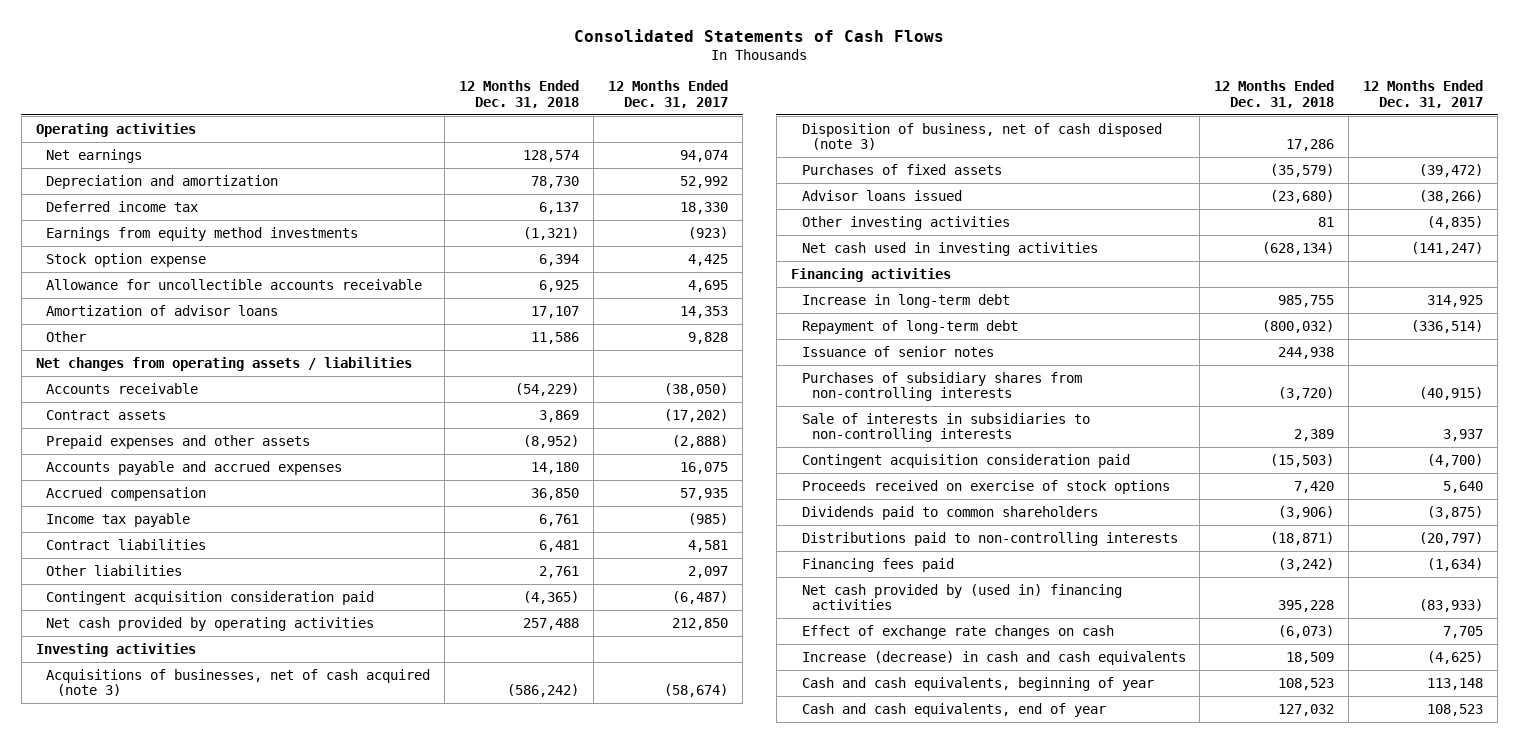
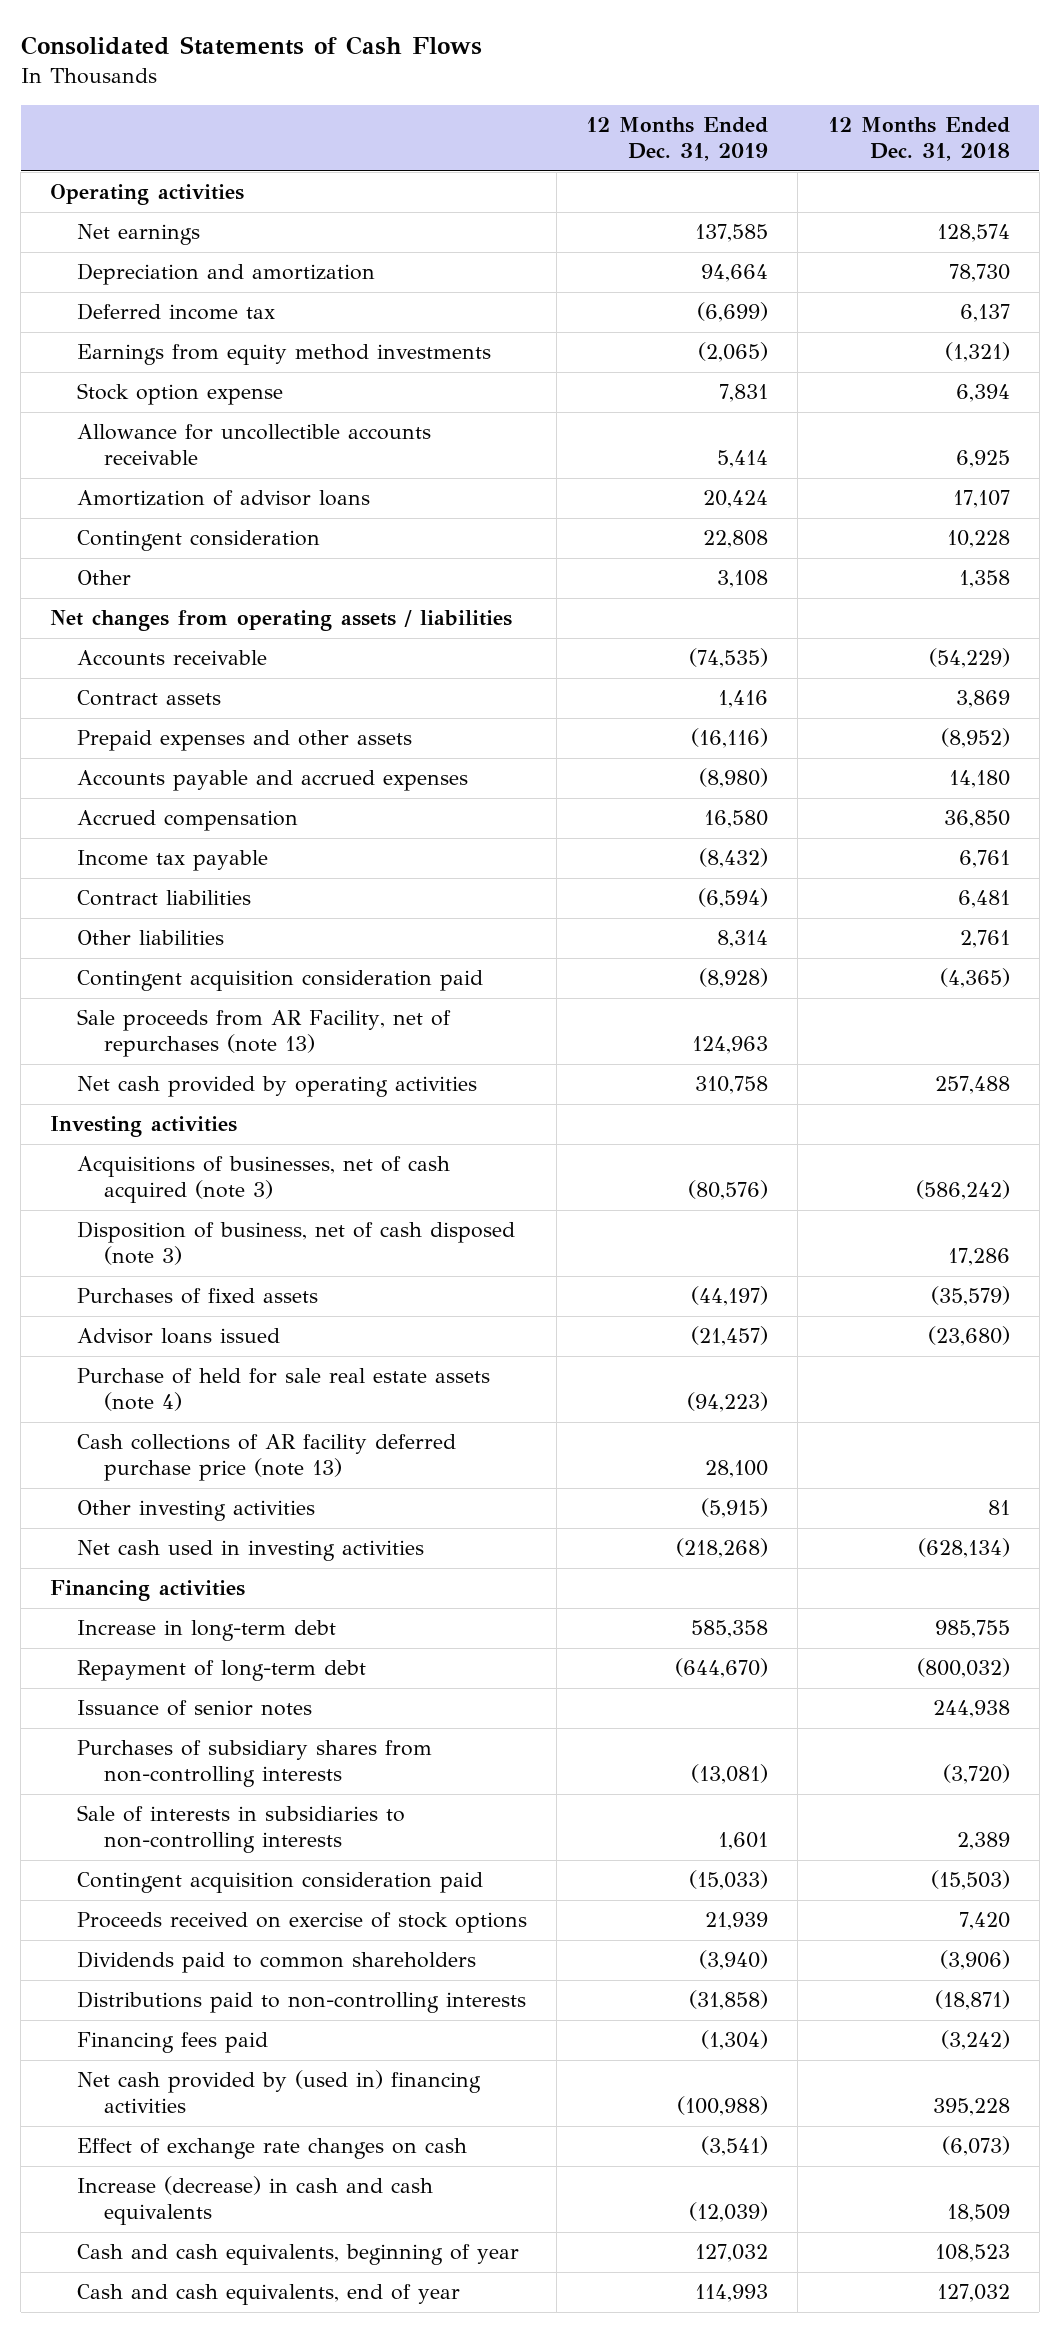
[608,80,729,108] 12 Months Ended Dec. 31, 2017 -> none
none -> [586,117,769,162] 12 Months Ended Dec. 31, 2019
none -> [77,530,321,552] Contingent consideration
[531,331,580,344] 11,586 -> [958,570,1010,589] 1,358
none -> [77,1009,452,1058] Sale proceeds from AR Facility, net of repurchases (note 13)
none -> [77,1368,491,1412] Purchase of held for sale real estate assets (note 4)
none -> [77,1434,457,1482] Cash collections of AR facility deferred purchase price (note 13)

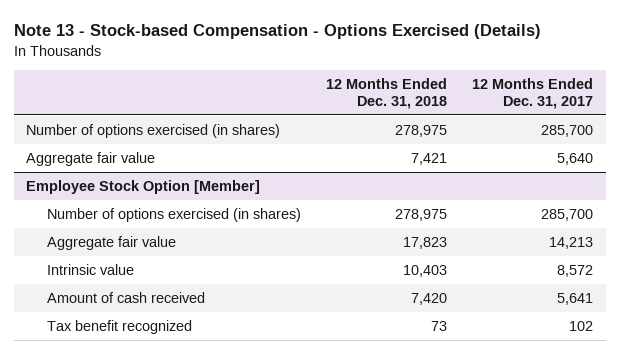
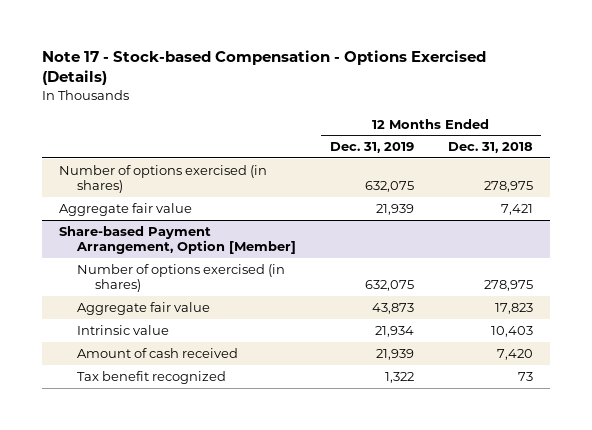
[13,24,541,40] Note 13 - Stock-based Compensation - Options Exercised (Details) -> [42,50,487,86] Note 17 - Stock-based Compensation - Options Exercised (Details)
[472,78,594,110] 12 Months Ended Dec. 31, 2017 -> none
none -> [329,142,414,154] Dec. 31, 2019
[26,179,261,194] Employee Stock Option [Member] -> [59,225,297,254] Share-based Payment Arrangement, Option [Member]

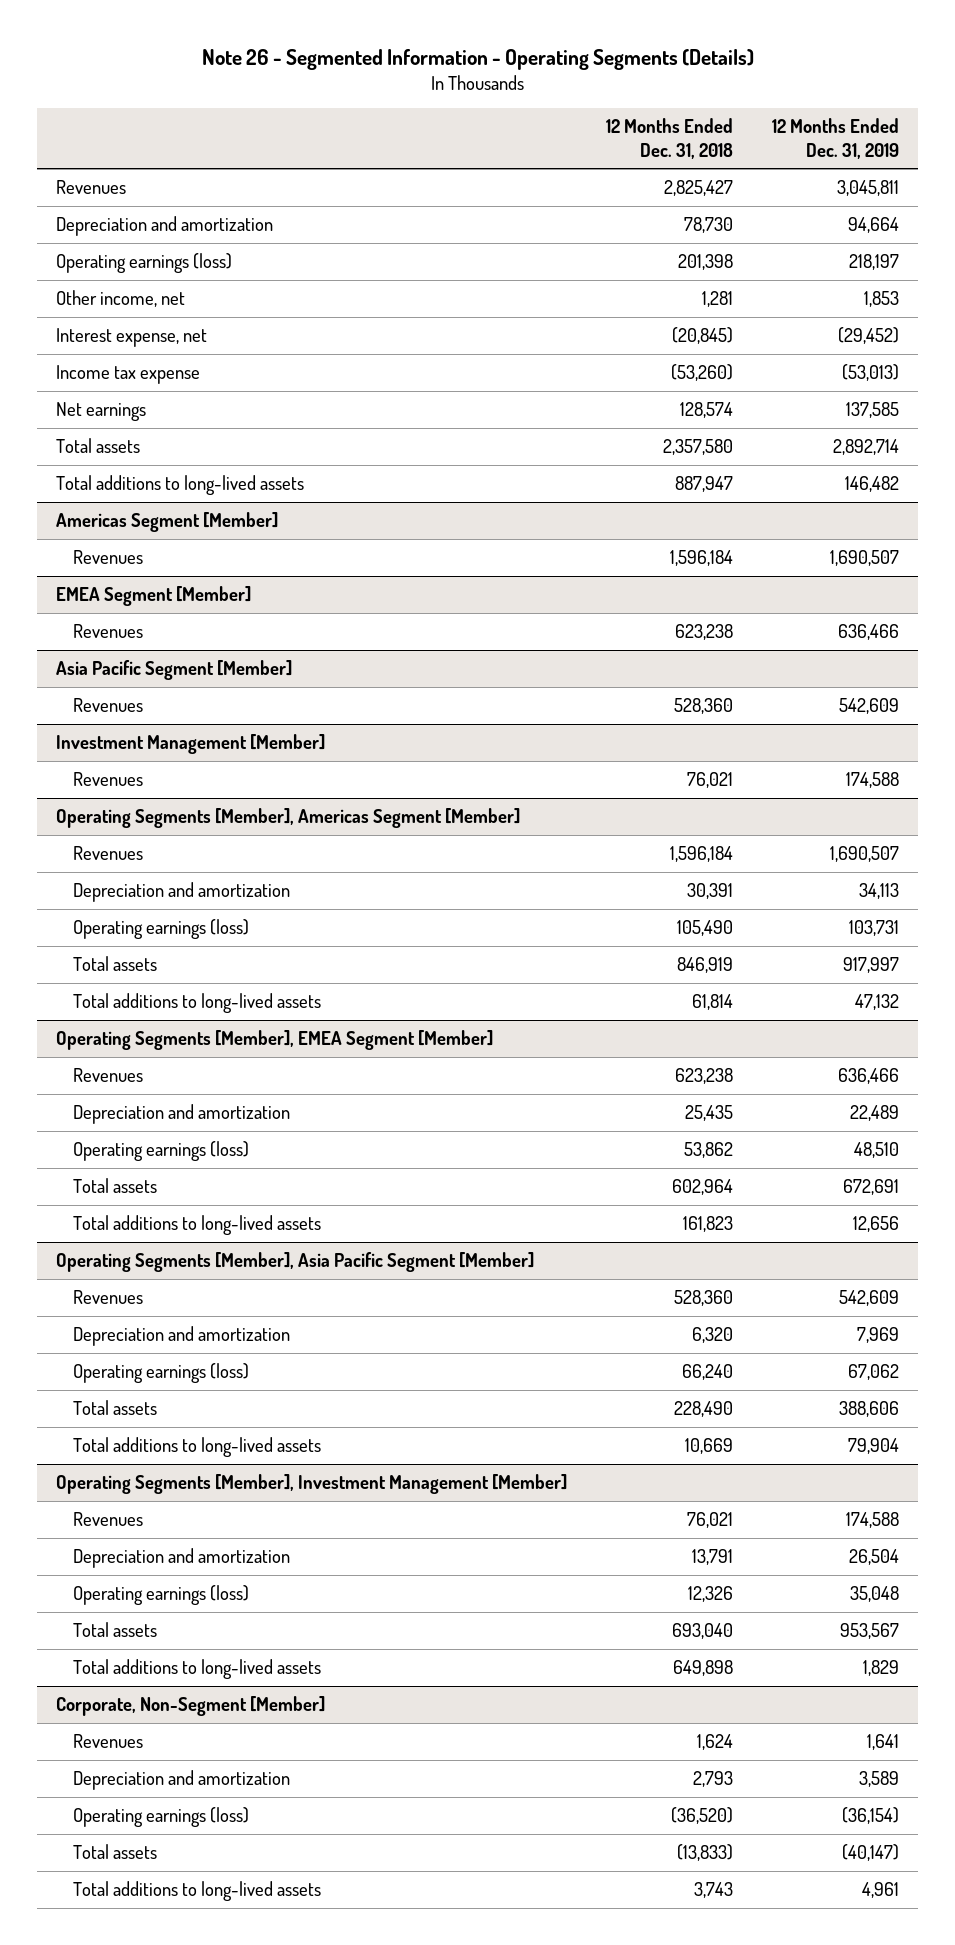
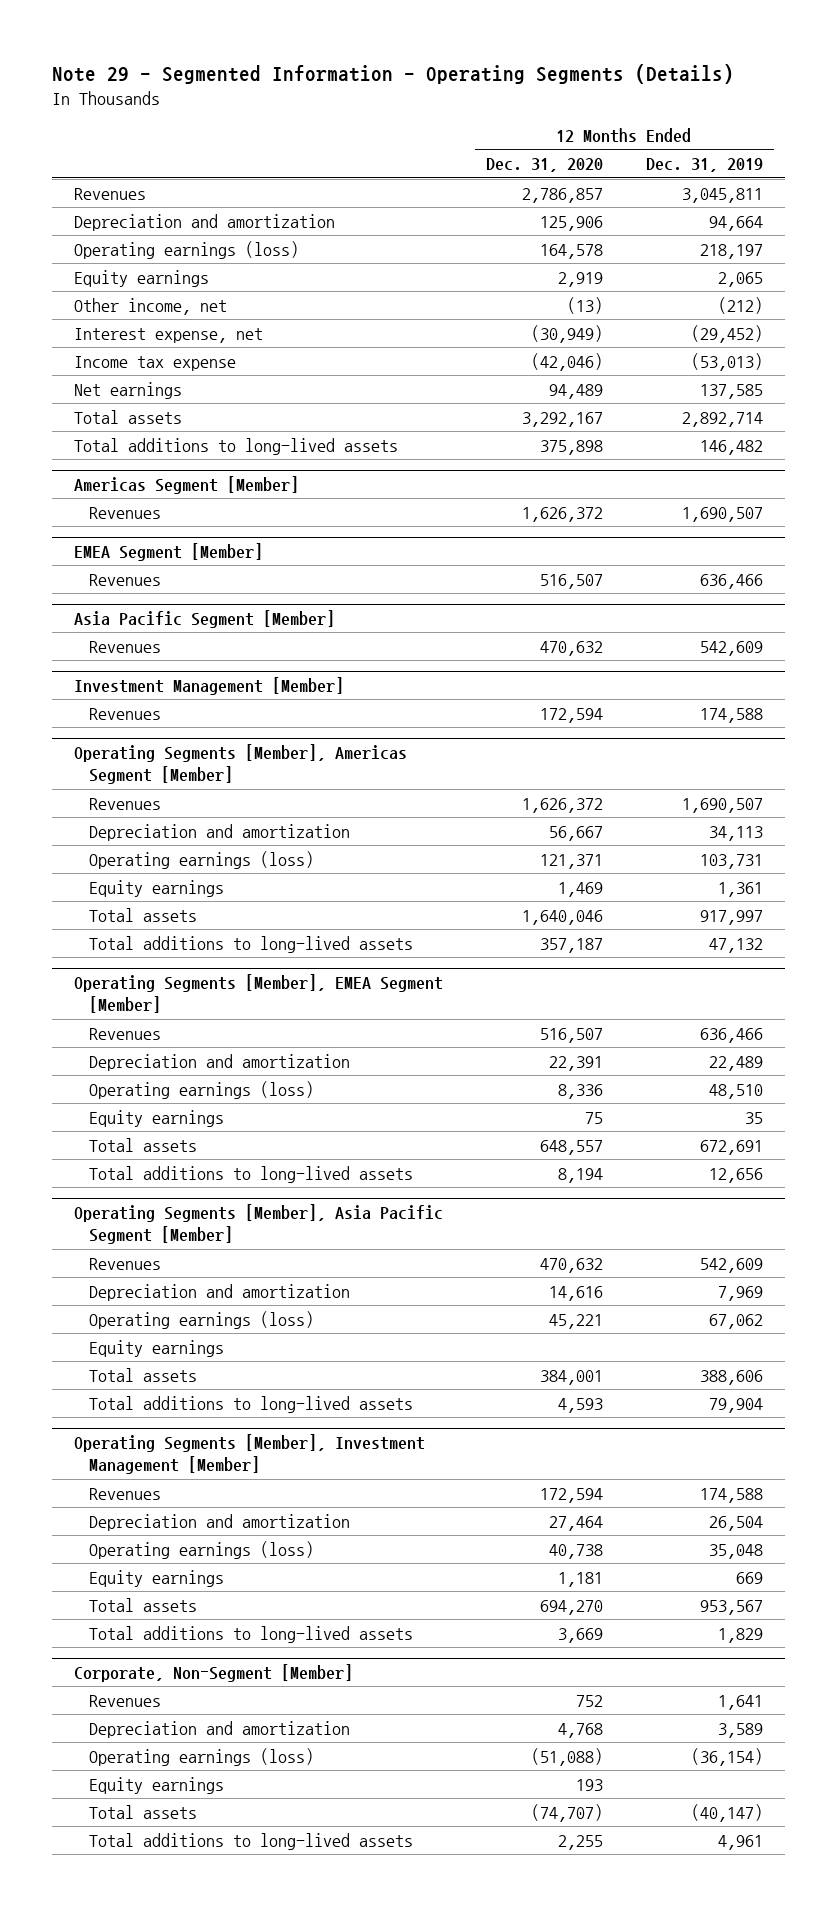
[201,49,754,71] Note 26 - Segmented Information - Operating Segments (Details) -> [51,63,734,84] Note 29 - Segmented Information - Operating Segments (Details)
[606,118,734,159] 12 Months Ended Dec. 31, 2018 -> none
none -> [485,158,603,173] Dec. 31, 2020
none -> [73,269,209,287] Equity earnings
[863,290,899,307] 1,853 -> [718,296,764,314] (212)
none -> [89,879,225,897] Equity earnings
none -> [89,1109,225,1127] Equity earnings
none -> [89,1339,225,1357] Equity earnings
none -> [89,1569,225,1587] Equity earnings
none -> [89,1776,225,1794] Equity earnings

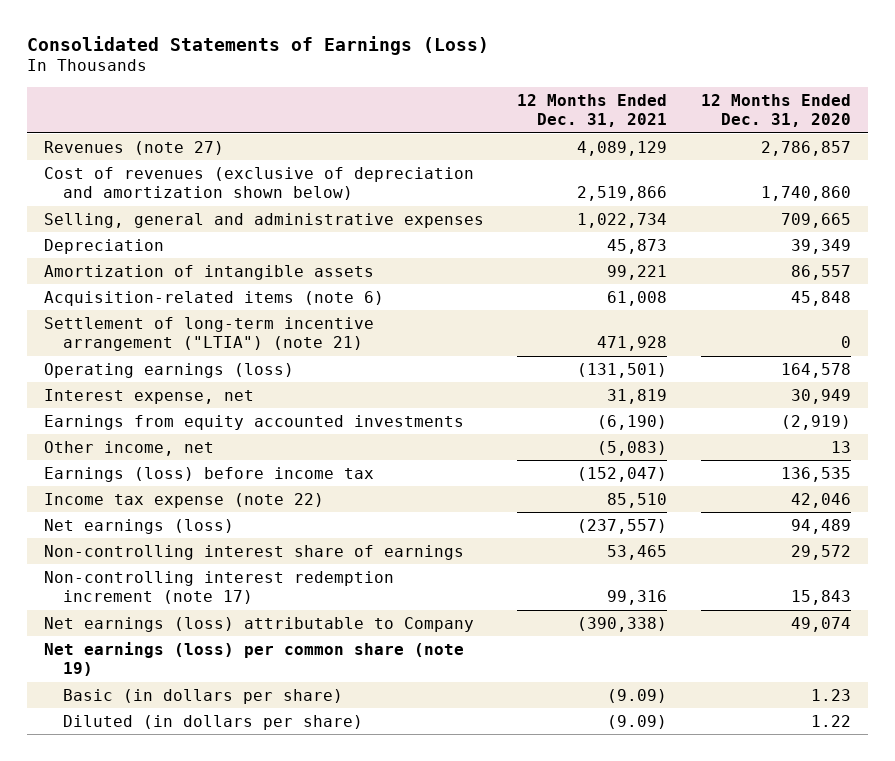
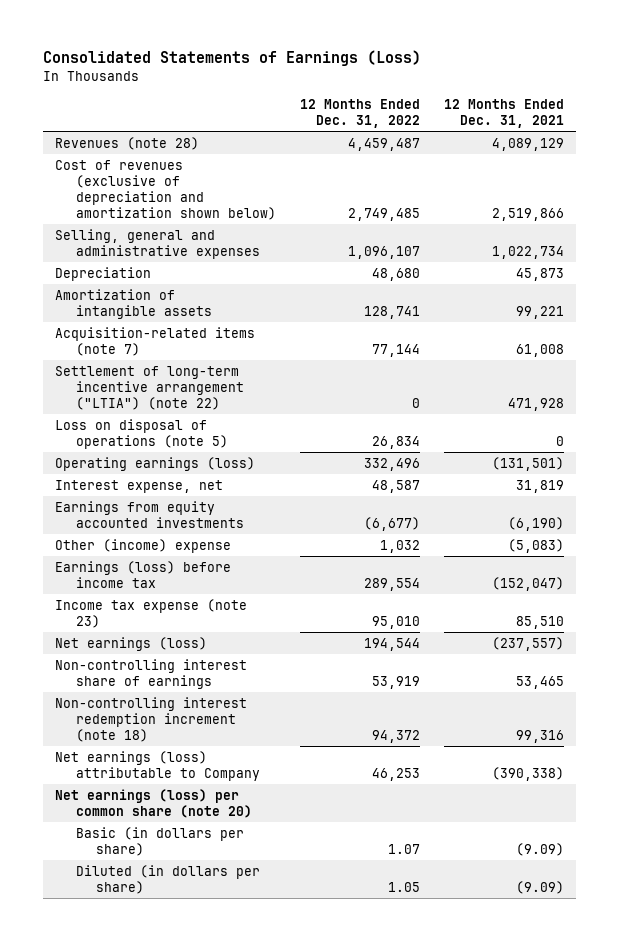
[701,93,852,128] 12 Months Ended Dec. 31, 2020 -> none
none -> [299,99,420,129] 12 Months Ended Dec. 31, 2022
[43,140,224,155] Revenues (note 27) -> [55,136,200,150] Revenues (note 28)
[43,290,384,306] Acquisition-related items (note 6) -> [55,326,256,356] Acquisition-related items (note 7)
[43,316,374,352] Settlement of long-term incentive arrangement ("LTIA") (note 21) -> [55,365,244,410] Settlement of long-term incentive arrangement ("LTIA") (note 22)
none -> [55,418,228,449] Loss on disposal of operations (note 5)
[43,440,214,456] Other income, net -> [55,538,232,553] Other (income) expense
[43,492,324,508] Income tax expense (note 22) -> [55,598,248,628] Income tax expense (note 23)
[43,570,394,605] Non-controlling interest redemption increment (note 17) -> [55,696,248,742] Non-controlling interest redemption increment (note 18)
[43,641,464,677] Net earnings (loss) per common share (note 19) -> [55,788,252,818] Net earnings (loss) per common share (note 20)

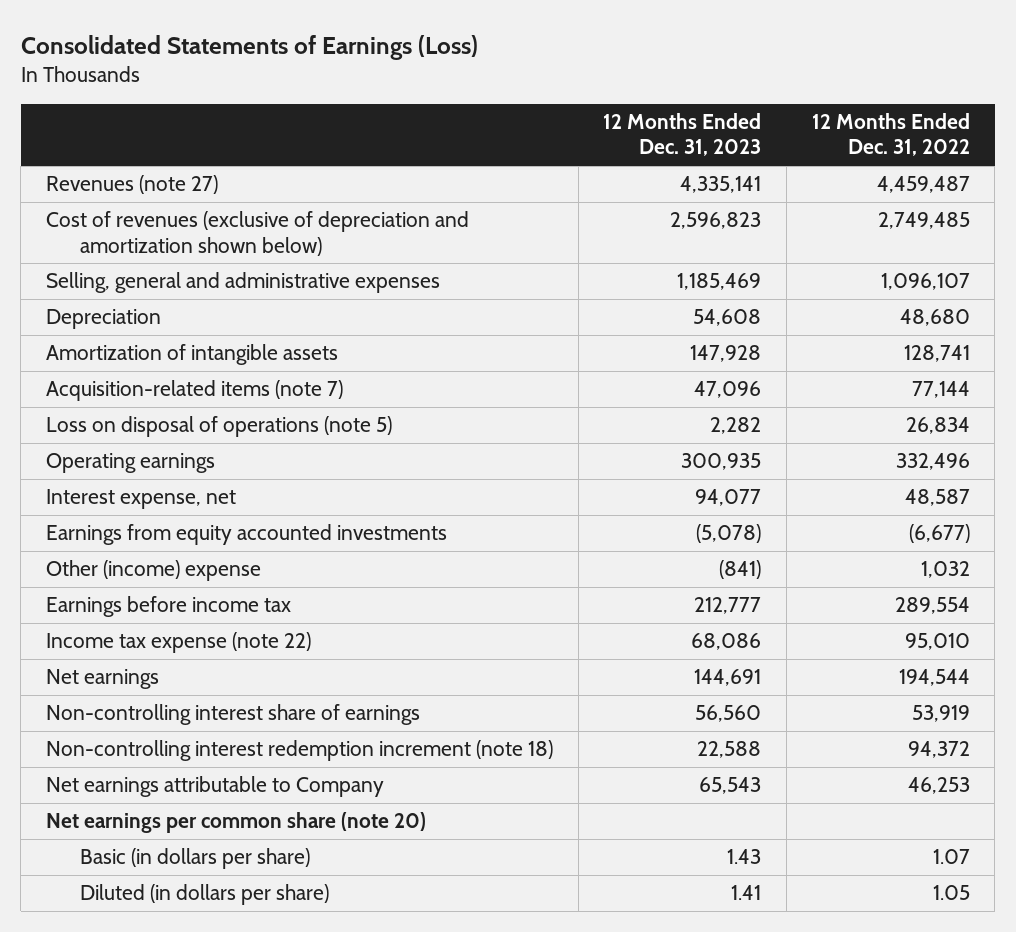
[444,99,565,129] 12 Months Ended Dec. 31, 2021 -> none
none -> [603,113,762,157] 12 Months Ended Dec. 31, 2023
[55,136,200,150] Revenues (note 28) -> [46,175,219,195] Revenues (note 27)
[55,365,244,410] Settlement of long-term incentive arrangement ("LTIA") (note 22) -> none
[55,456,256,471] Operating earnings (loss) -> [46,453,216,474] Operating earnings
[55,560,232,588] Earnings (loss) before income tax -> [46,596,292,618] Earnings before income tax
[55,598,248,628] Income tax expense (note 23) -> [46,632,312,654] Income tax expense (note 22)
[55,636,208,651] Net earnings (loss) -> [46,669,160,690] Net earnings
[55,750,260,781] Net earnings (loss) attributable to Company -> [46,776,385,798] Net earnings attributable to Company
[55,788,252,818] Net earnings (loss) per common share (note 20) -> [46,812,427,834] Net earnings per common share (note 20)

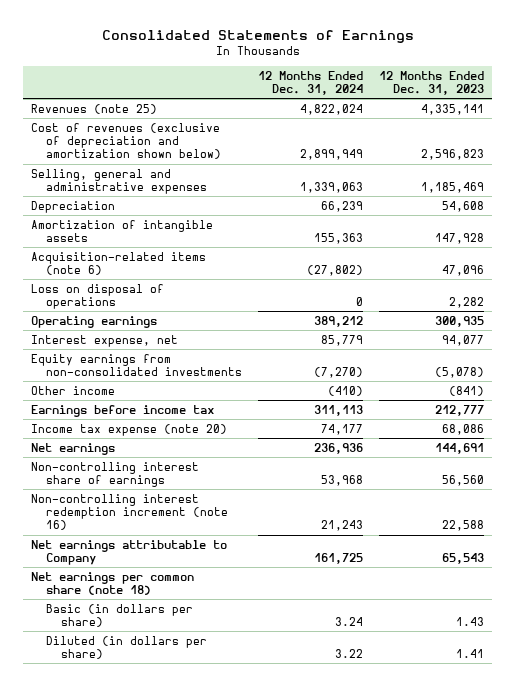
[20,34,478,60] Consolidated Statements of Earnings (Loss) -> [101,29,414,43] Consolidated Statements of Earnings
[811,113,970,157] 12 Months Ended Dec. 31, 2022 -> none
none -> [258,70,364,96] 12 Months Ended Dec. 31, 2024
[46,175,219,195] Revenues (note 27) -> [30,103,157,114] Revenues (note 25)
[46,380,344,402] Acquisition-related items (note 7) -> [30,251,206,276] Acquisition-related items (note 6)
[46,416,393,438] Loss on disposal of operations (note 5) -> [30,283,164,310] Loss on disposal of operations
[46,524,448,546] Earnings from equity accounted investments -> [30,353,242,377] Equity earnings from non-consolidated investments
[46,560,262,582] Other (income) expense -> [30,385,115,395] Other income
[46,632,312,654] Income tax expense (note 22) -> [30,423,227,436] Income tax expense (note 20)
[46,740,554,762] Non-controlling interest redemption increment (note 18) -> [30,493,228,531] Non-controlling interest redemption increment (note 16)
[46,812,427,834] Net earnings per common share (note 20) -> [30,571,194,596] Net earnings per common share (note 18)

